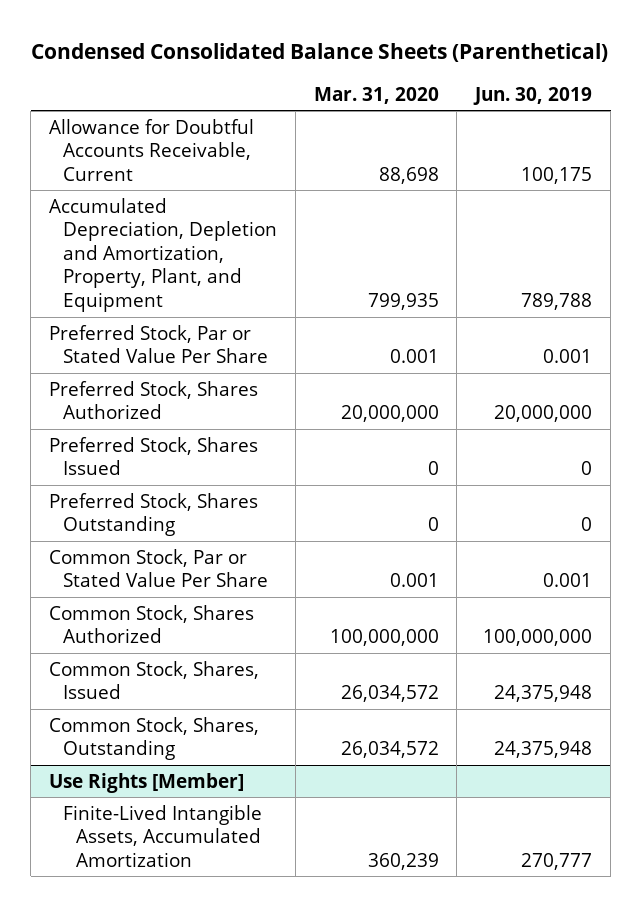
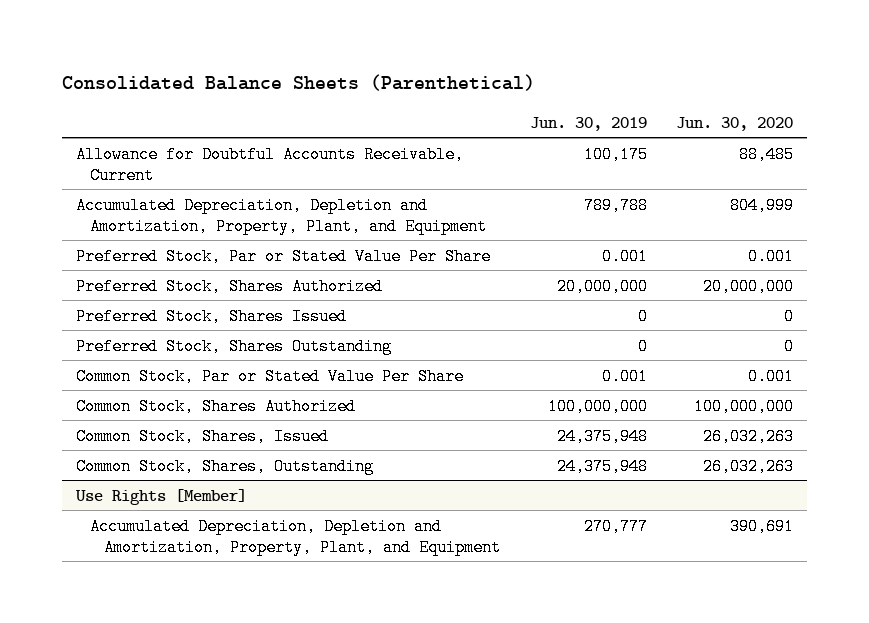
[30,43,608,63] Condensed Consolidated Balance Sheets (Parenthetical) -> [61,74,535,92] Consolidated Balance Sheets (Parenthetical)
[313,86,439,104] Mar. 31, 2020 -> none
none -> [675,116,793,131] Jun. 30, 2020
[62,804,262,867] Finite-Lived Intangible Assets, Accumulated Amortization -> [90,517,502,556] Accumulated Depreciation, Depletion and Amortization, Property, Plant, and Equipment

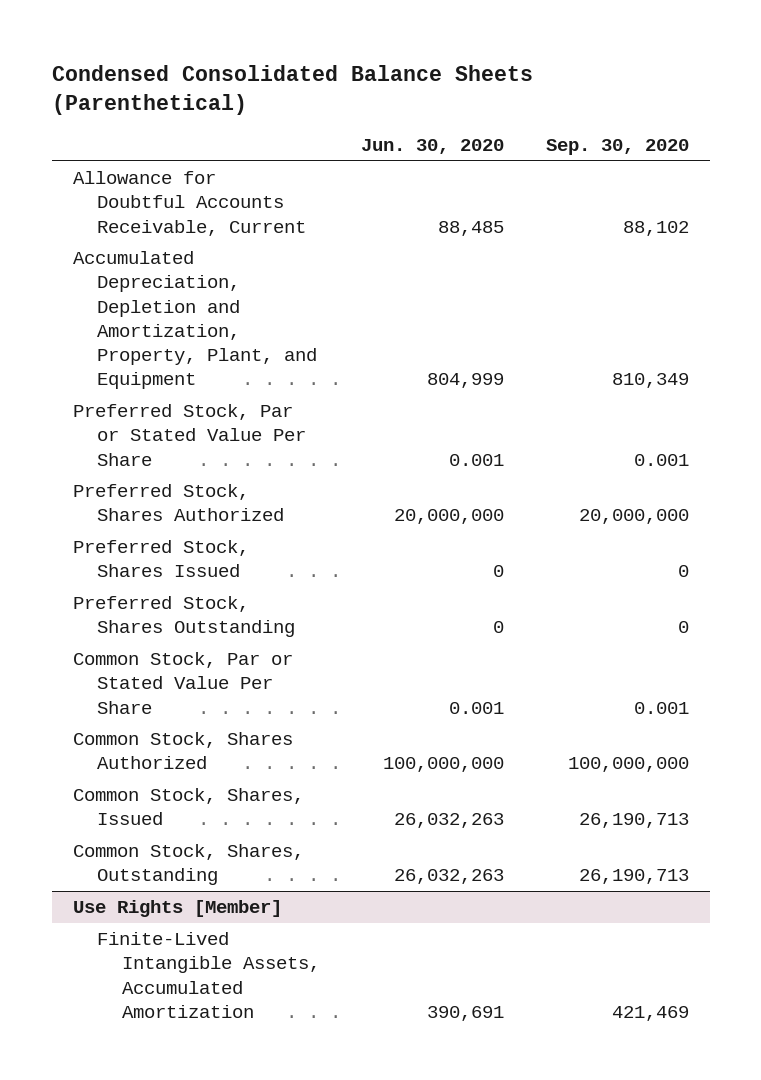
[61,74,535,92] Consolidated Balance Sheets (Parenthetical) -> [51,64,533,116] Condensed Consolidated Balance Sheets (Parenthetical)
[529,116,647,131] Jun. 30, 2019 -> none
none -> [545,139,689,156] Sep. 30, 2020
[90,517,502,556] Accumulated Depreciation, Depletion and Amortization, Property, Plant, and Equipment -> [97,932,320,1018] Finite-Lived Intangible Assets, Accumulated Amortization

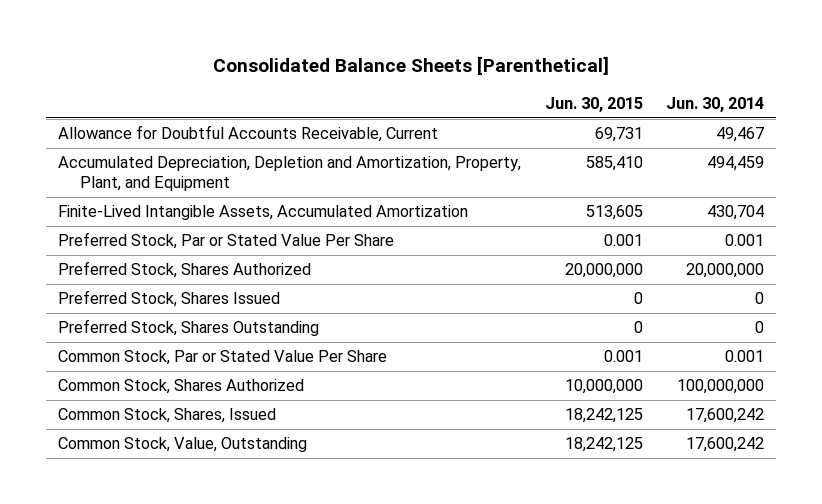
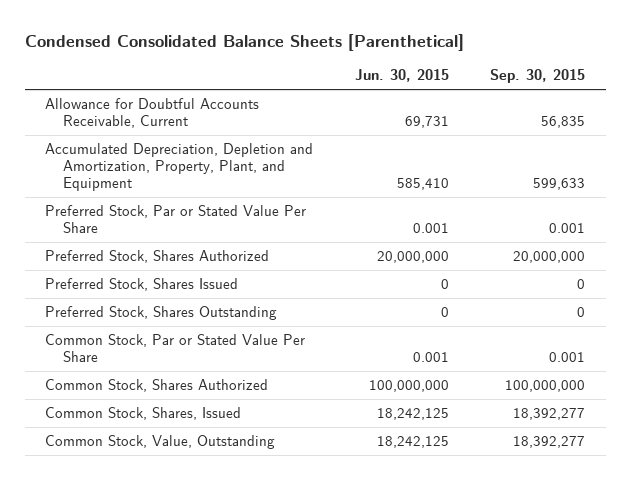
[213,55,610,75] Consolidated Balance Sheets [Parenthetical] -> [24,33,464,51] Condensed Consolidated Balance Sheets [Parenthetical]
[666,97,765,113] Jun. 30, 2014 -> none
none -> [490,69,586,84] Sep. 30, 2015
[57,205,468,221] Finite-Lived Intangible Assets, Accumulated Amortization -> none
[564,379,643,395] 10,000,000 -> [368,379,449,392] 100,000,000

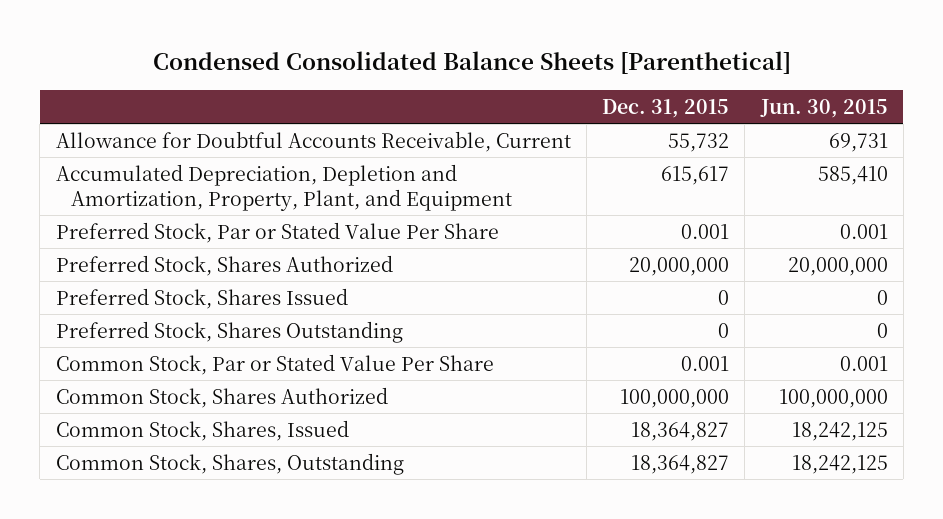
[490,69,586,84] Sep. 30, 2015 -> none
none -> [602,98,730,118] Dec. 31, 2015
[45,434,276,449] Common Stock, Value, Outstanding -> [55,452,404,475] Common Stock, Shares, Outstanding

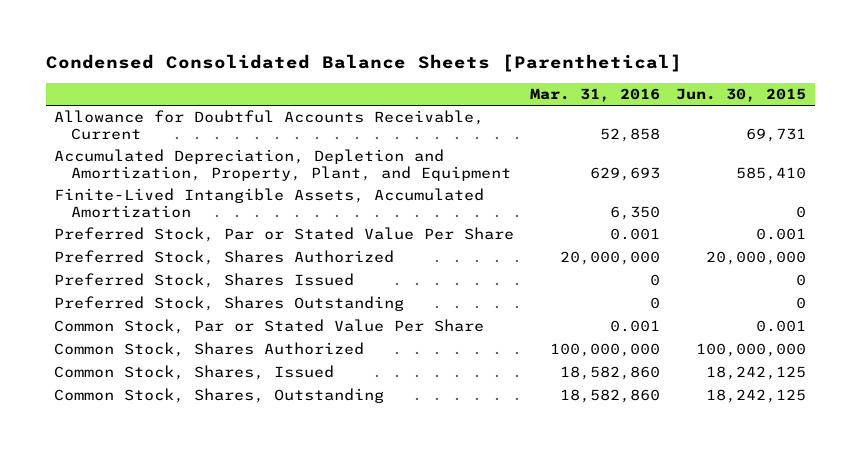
[602,98,730,118] Dec. 31, 2015 -> none
none -> [530,88,661,103] Mar. 31, 2016
none -> [53,188,484,219] Finite-Lived Intangible Assets, Accumulated Amortization

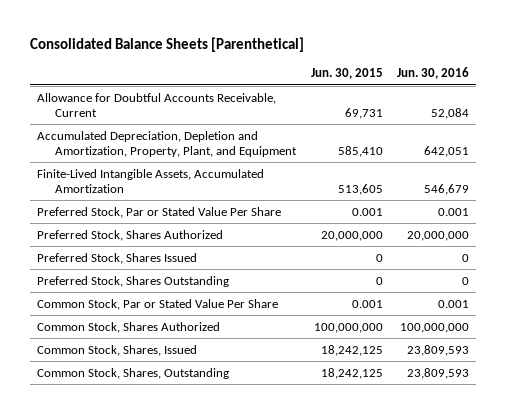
[45,54,682,73] Condensed Consolidated Balance Sheets [Parenthetical] -> [29,37,304,53] Consolidated Balance Sheets [Parenthetical]
[530,88,661,103] Mar. 31, 2016 -> none
none -> [396,67,469,80] Jun. 30, 2016
[796,206,807,219] 0 -> [337,183,383,195] 513,605

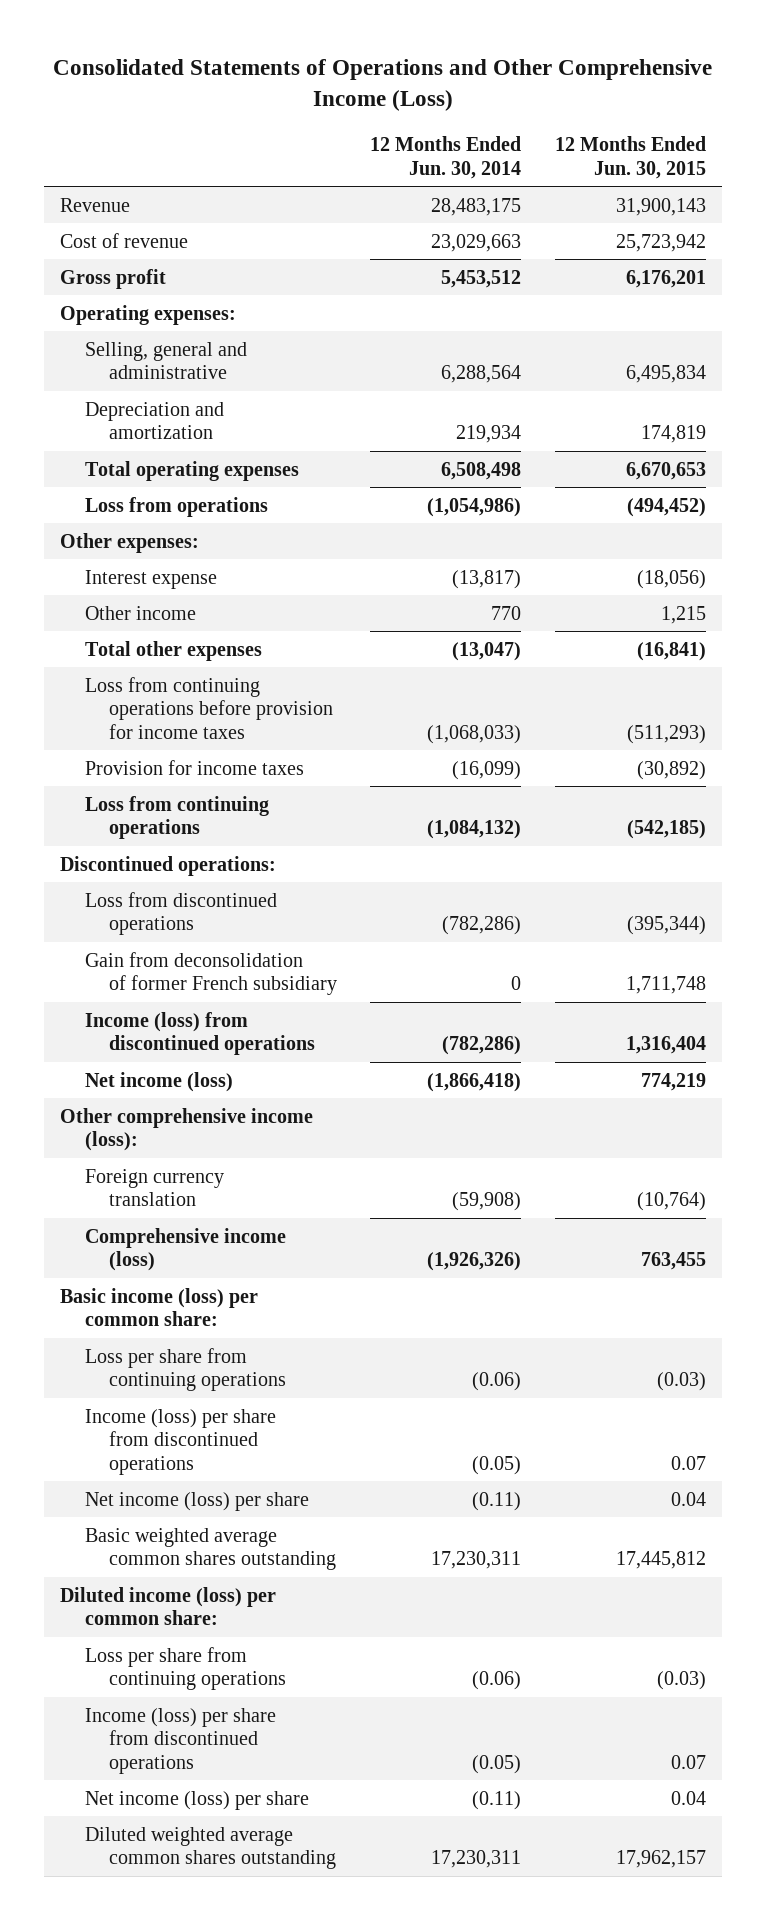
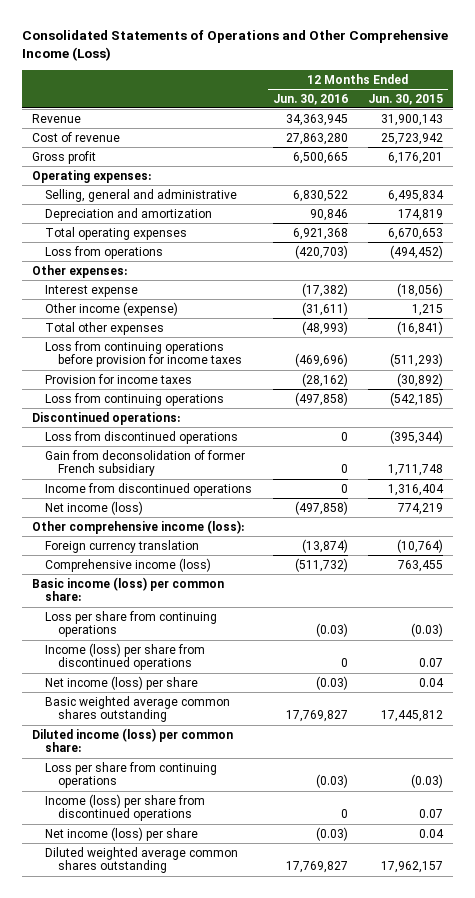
[370,136,522,179] 12 Months Ended Jun. 30, 2014 -> none
none -> [272,93,348,105] Jun. 30, 2016
[84,605,196,620] Other income -> [45,301,179,316] Other income (expense)
[84,1011,316,1056] Income (loss) from discontinued operations -> [45,482,253,496] Income from discontinued operations

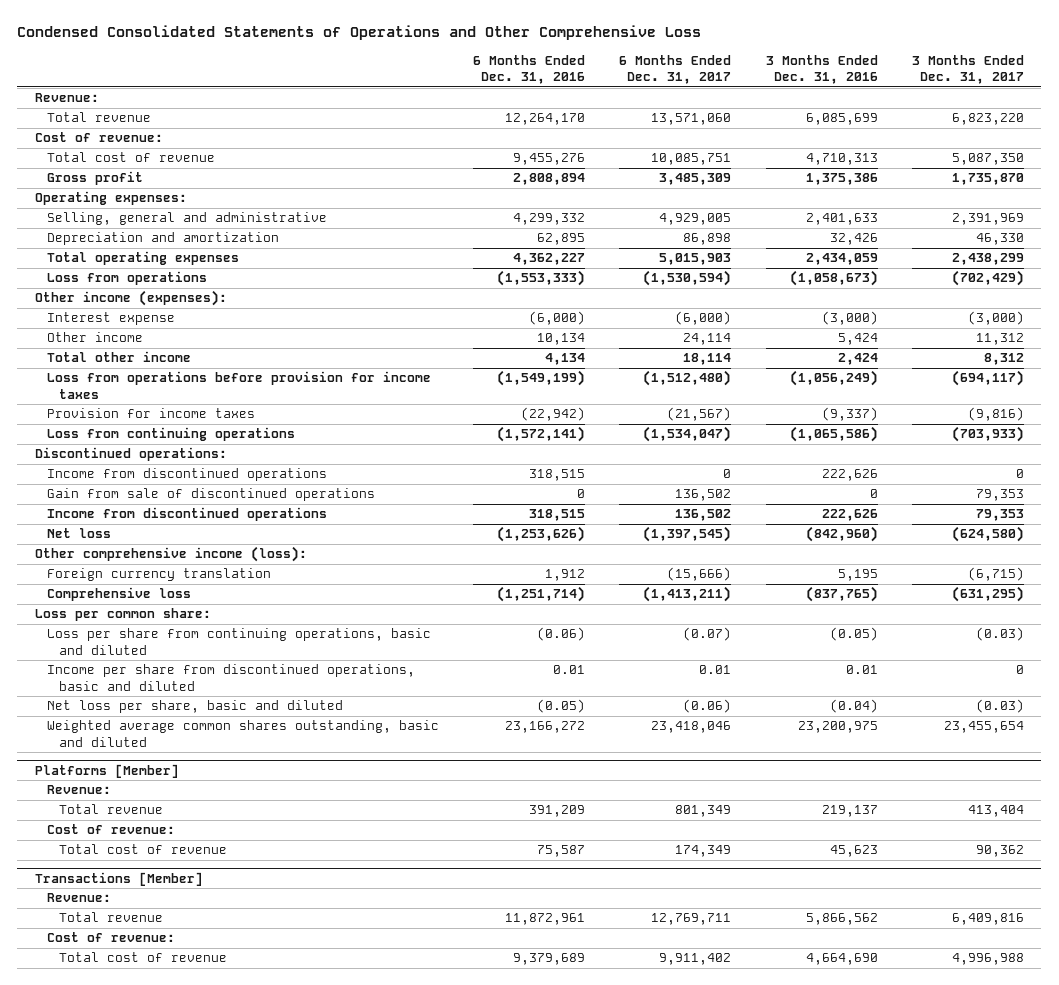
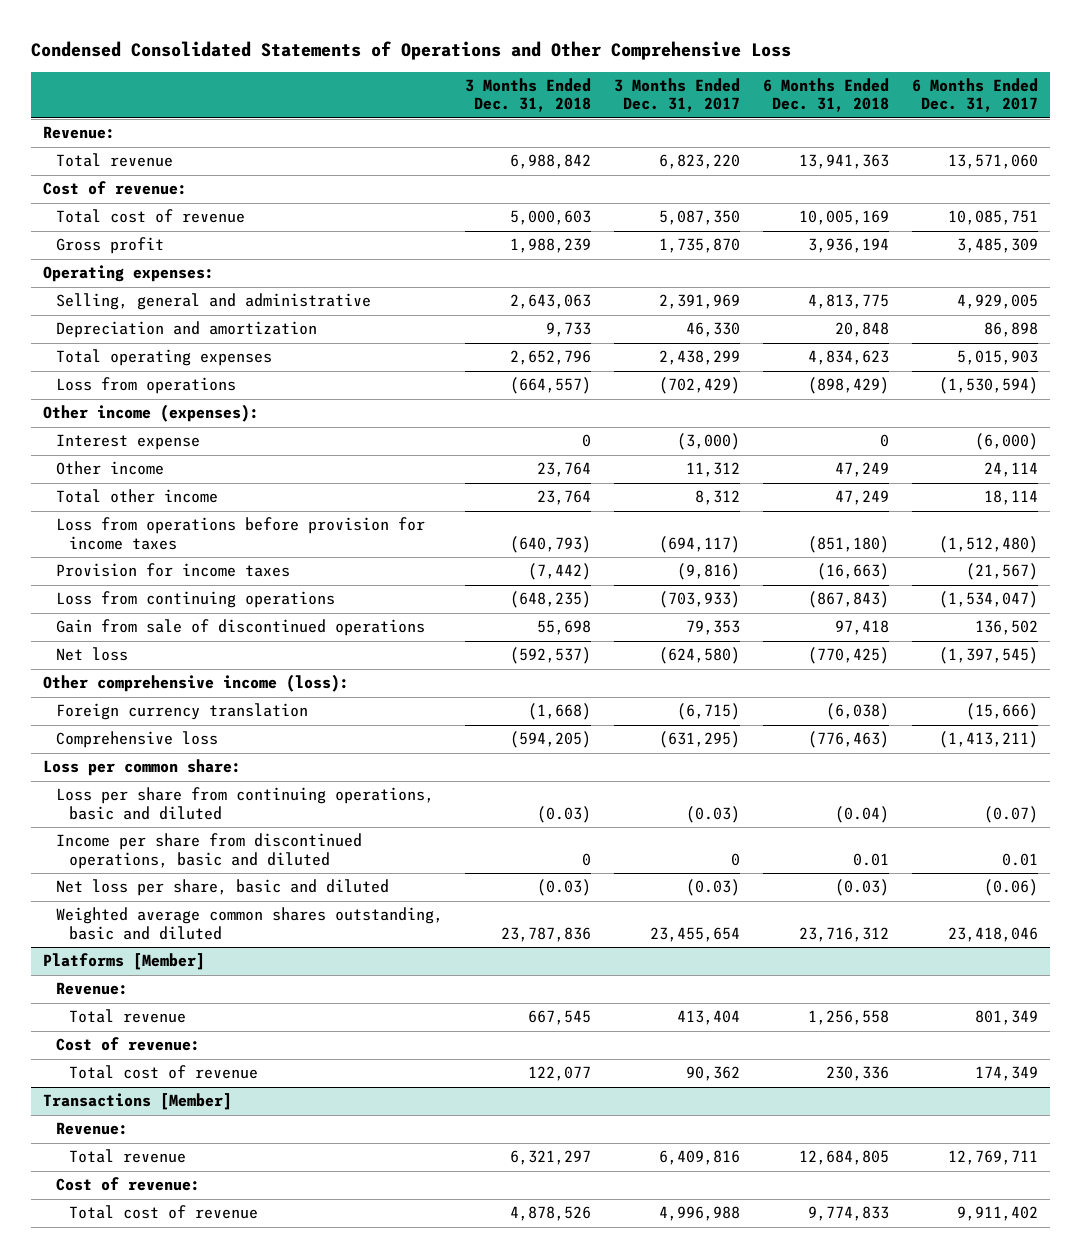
[473,54,586,85] 6 Months Ended Dec. 31, 2016 -> none
[765,54,878,85] 3 Months Ended Dec. 31, 2016 -> none
none -> [465,77,592,113] 3 Months Ended Dec. 31, 2018
none -> [763,77,890,113] 6 Months Ended Dec. 31, 2018
[34,447,227,462] Discontinued operations: -> none
[46,468,327,482] Income from discontinued operations -> none
[46,507,327,522] Income from discontinued operations -> none

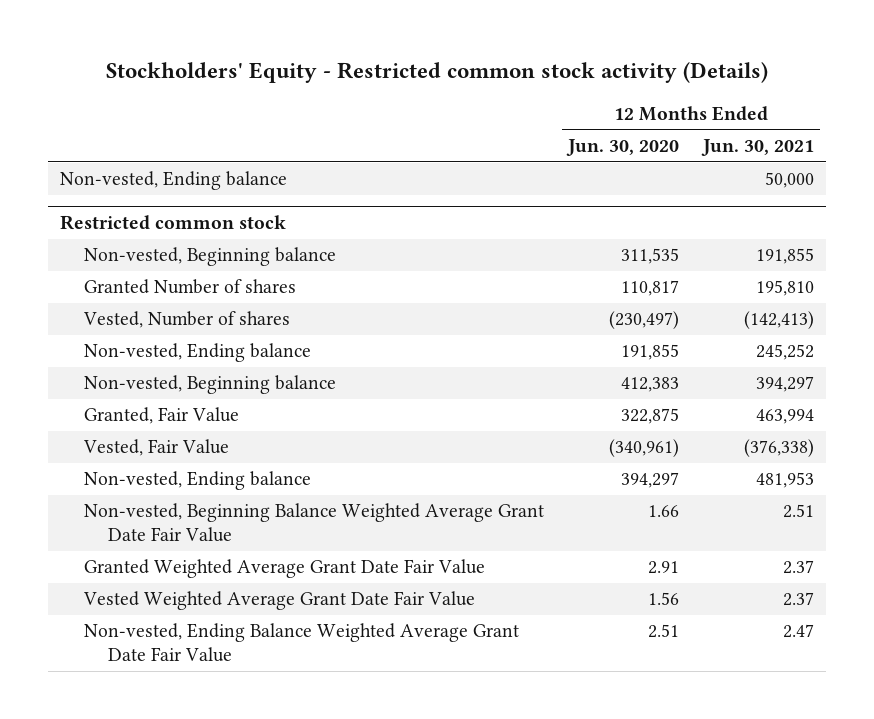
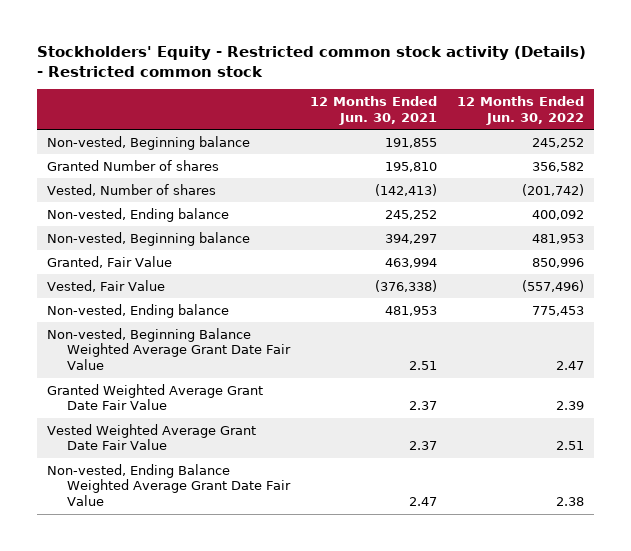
[105,61,768,83] Stockholders' Equity - Restricted common stock activity (Details) -> [36,45,586,77] Stockholders' Equity - Restricted common stock activity (Details) - Restricted common stock
[565,138,679,156] Jun. 30, 2020 -> none
none -> [456,96,584,125] 12 Months Ended Jun. 30, 2022
[59,171,287,191] Non-vested, Ending balance -> none
[59,215,286,231] Restricted common stock -> none

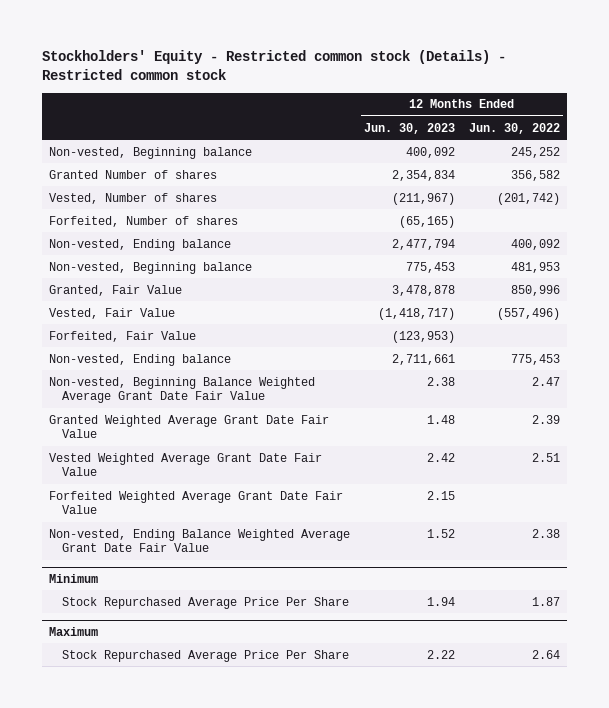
[36,45,586,77] Stockholders' Equity - Restricted common stock activity (Details) - Restricted common stock -> [42,50,507,81] Stockholders' Equity - Restricted common stock (Details) - Restricted common stock
[309,96,437,125] 12 Months Ended Jun. 30, 2021 -> none
none -> [363,122,455,134] Jun. 30, 2023
none -> [49,215,239,227] Forfeited, Number of shares
none -> [49,330,197,342] Forfeited, Fair Value
none -> [49,490,344,514] Forfeited Weighted Average Grant Date Fair Value
none -> [49,573,99,583] Minimum
none -> [62,596,350,609] Stock Repurchased Average Price Per Share
none -> [49,626,99,636] Maximum
none -> [62,649,350,662] Stock Repurchased Average Price Per Share

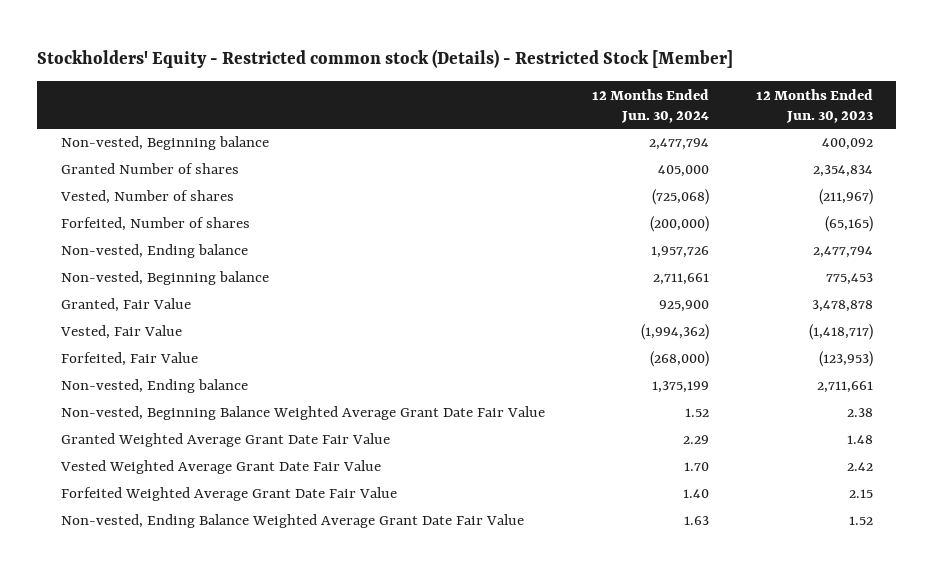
[42,50,507,81] Stockholders' Equity - Restricted common stock (Details) - Restricted common stock -> [37,49,734,69] Stockholders' Equity - Restricted common stock (Details) - Restricted Stock [Member]
[468,122,560,134] Jun. 30, 2022 -> none
none -> [591,88,709,123] 12 Months Ended Jun. 30, 2024
[49,573,99,583] Minimum -> none
[62,596,350,609] Stock Repurchased Average Price Per Share -> none
[49,626,99,636] Maximum -> none
[62,649,350,662] Stock Repurchased Average Price Per Share -> none

